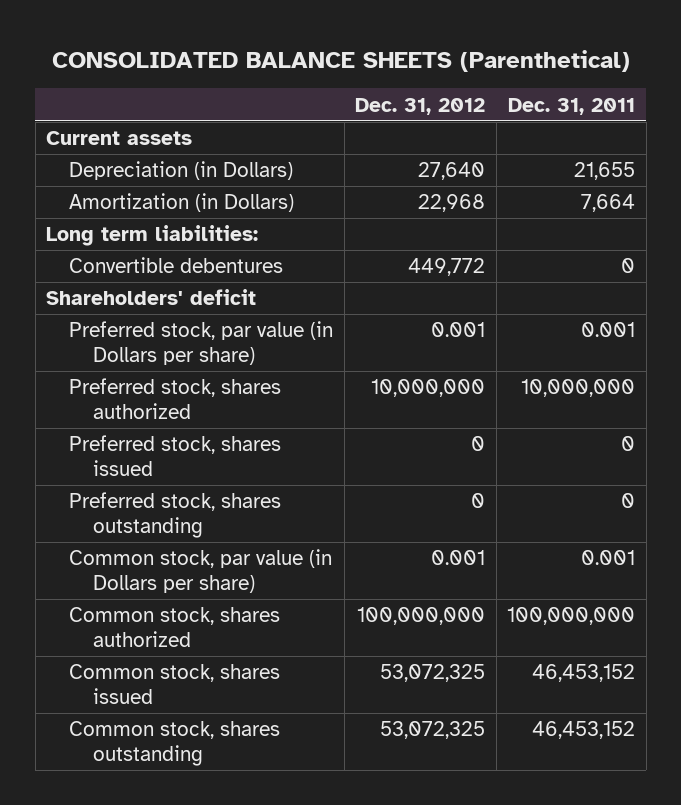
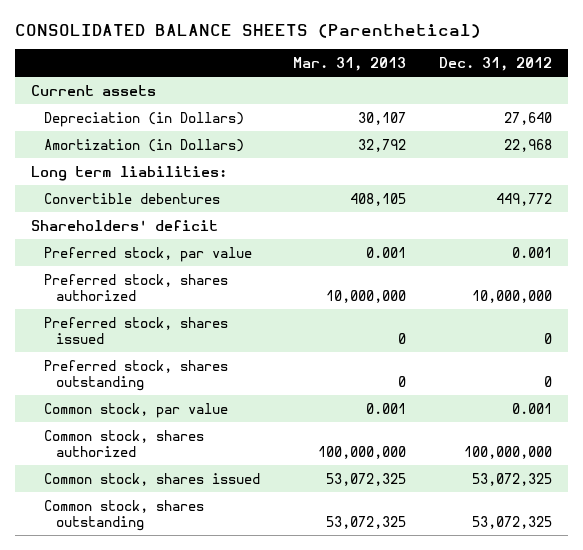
[508,97,636,115] Dec. 31, 2011 -> none
none -> [292,56,406,71] Mar. 31, 2013
[69,321,334,366] Preferred stock, par value (in Dollars per share) -> [43,246,252,262] Preferred stock, par value
[69,549,333,594] Common stock, par value (in Dollars per share) -> [43,402,228,418] Common stock, par value

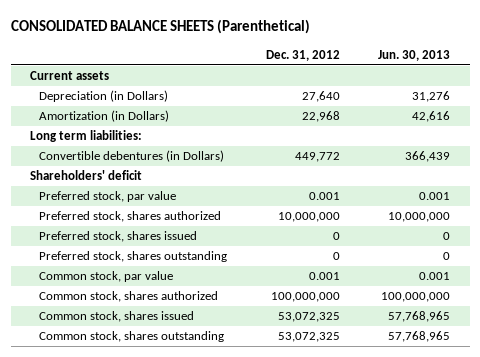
[292,56,406,71] Mar. 31, 2013 -> none
none -> [378,49,451,61] Jun. 30, 2013
[43,192,220,204] Convertible debentures -> [39,150,225,163] Convertible debentures (in Dollars)

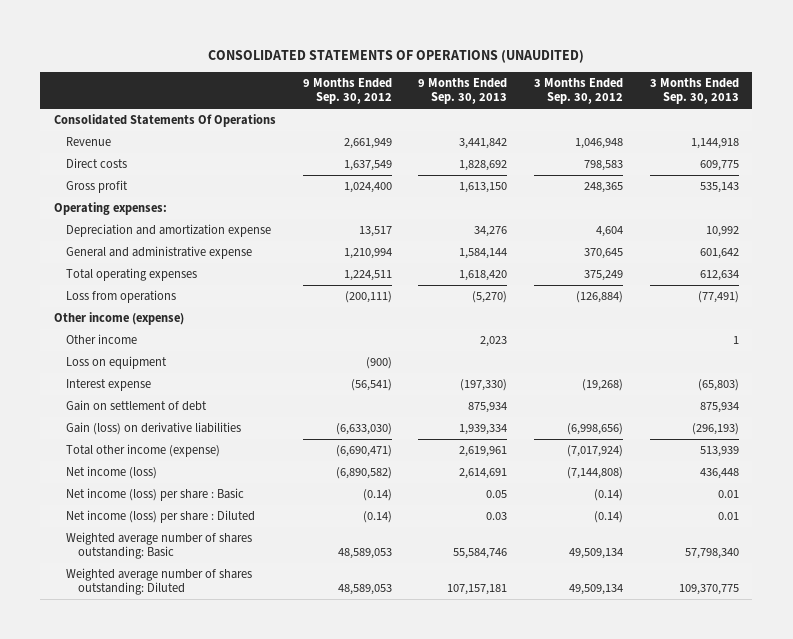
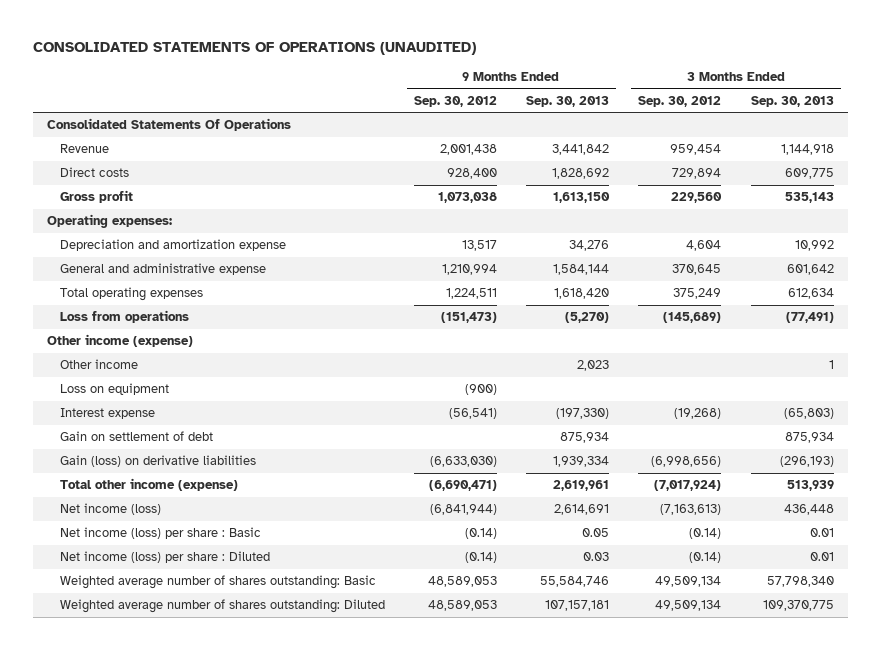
[343,138,392,150] 2,661,949 -> [439,144,497,156] 2,001,438
[575,138,624,150] 1,046,948 -> [670,144,722,156] 959,454
[343,160,392,172] 1,637,549 -> [446,168,497,180] 928,400
[584,160,624,172] 798,583 -> [672,168,722,180] 729,894
[343,182,392,194] 1,024,400 -> [437,192,497,204] 1,073,038
[584,182,624,194] 248,365 -> [671,192,723,204] 229,560
[344,291,392,304] (200,111) -> [440,312,497,324] (151,473)
[576,291,624,304] (126,884) -> [663,312,722,324] (145,689)
[335,467,392,480] (6,890,582) -> [429,504,497,516] (6,841,944)
[567,467,624,480] (7,144,808) -> [660,504,722,516] (7,163,613)

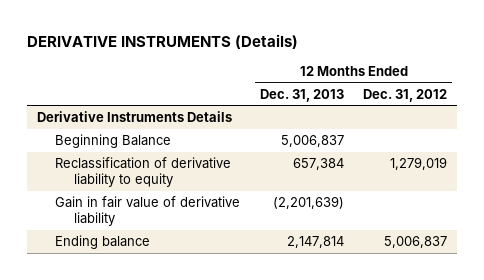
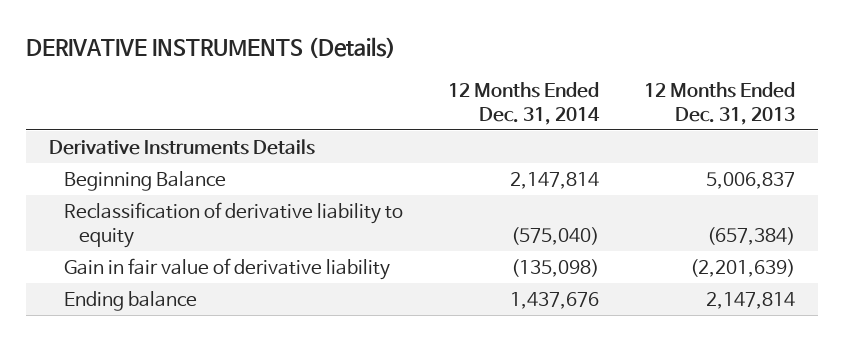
[363,88,448,102] Dec. 31, 2012 -> none
none -> [447,81,600,125] 12 Months Ended Dec. 31, 2014
[292,158,344,171] 657,384 -> [707,226,796,245] (657,384)

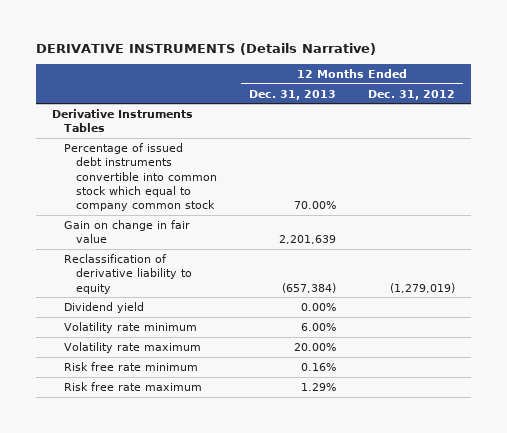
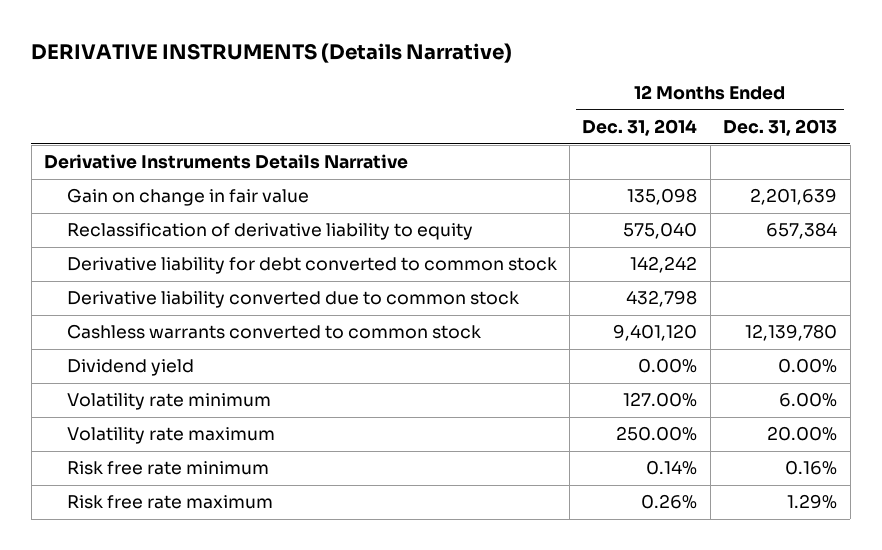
[368,89,456,100] Dec. 31, 2012 -> none
none -> [582,119,698,137] Dec. 31, 2014
[51,108,193,133] Derivative Instruments Tables -> none
[63,142,217,212] Percentage of issued debt instruments convertible into common stock which equal to company common stock -> none
none -> [44,154,409,170] Derivative Instruments Details Narrative
[282,282,337,293] (657,384) -> [766,222,838,240] 657,384
none -> [66,257,557,275] Derivative liability for debt converted to common stock
none -> [66,291,519,309] Derivative liability converted due to common stock
none -> [66,324,481,340] Cashless warrants converted to common stock

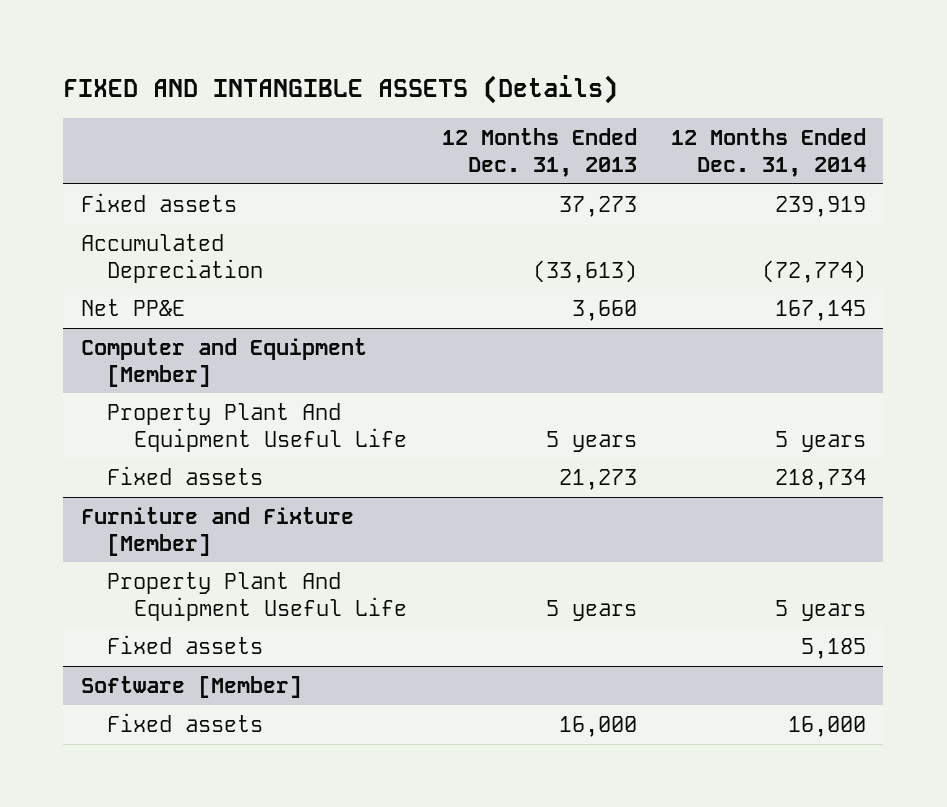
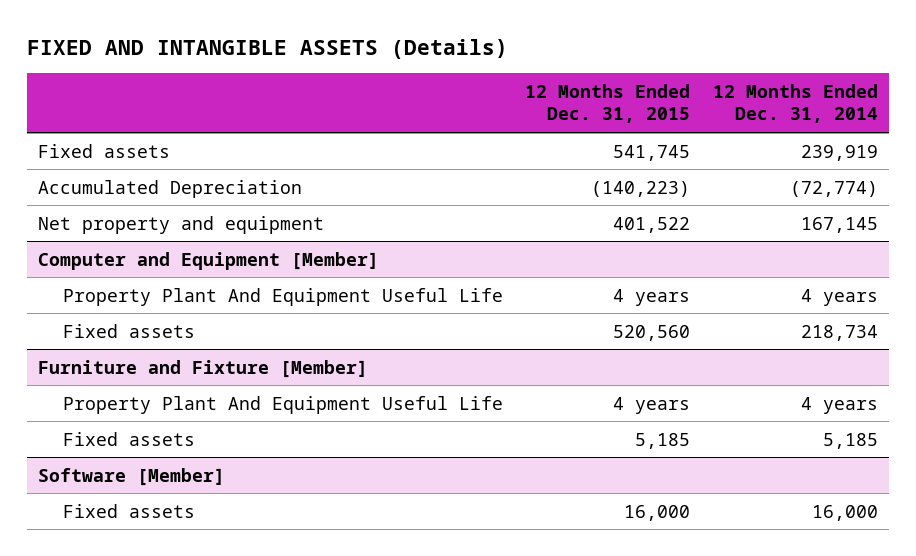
[441,127,637,177] 12 Months Ended Dec. 31, 2013 -> none
none -> [525,83,691,124] 12 Months Ended Dec. 31, 2015
[80,298,185,316] Net PP&E -> [37,215,324,234] Net property and equipment
[775,430,867,452] 5 years -> [800,288,878,306] 4 years
[775,599,867,621] 5 years -> [800,396,878,414] 4 years

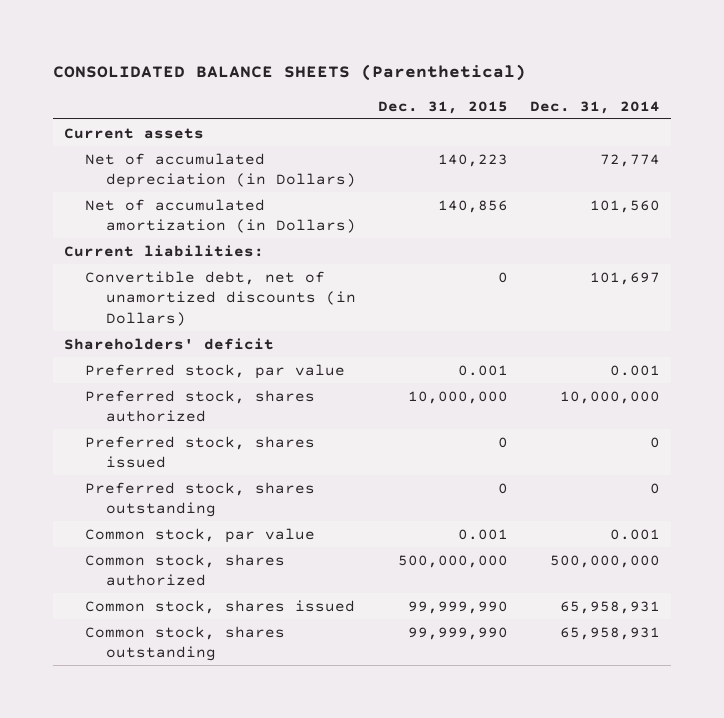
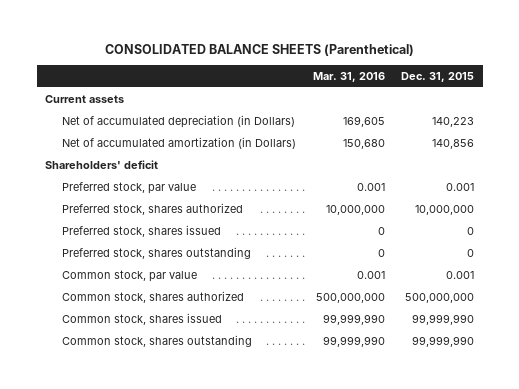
[530,100,661,114] Dec. 31, 2014 -> none
none -> [312,71,385,82] Mar. 31, 2016
[63,244,264,257] Current liabilities: -> none
[84,270,356,326] Convertible debt, net of unamortized discounts (in Dollars) -> none

